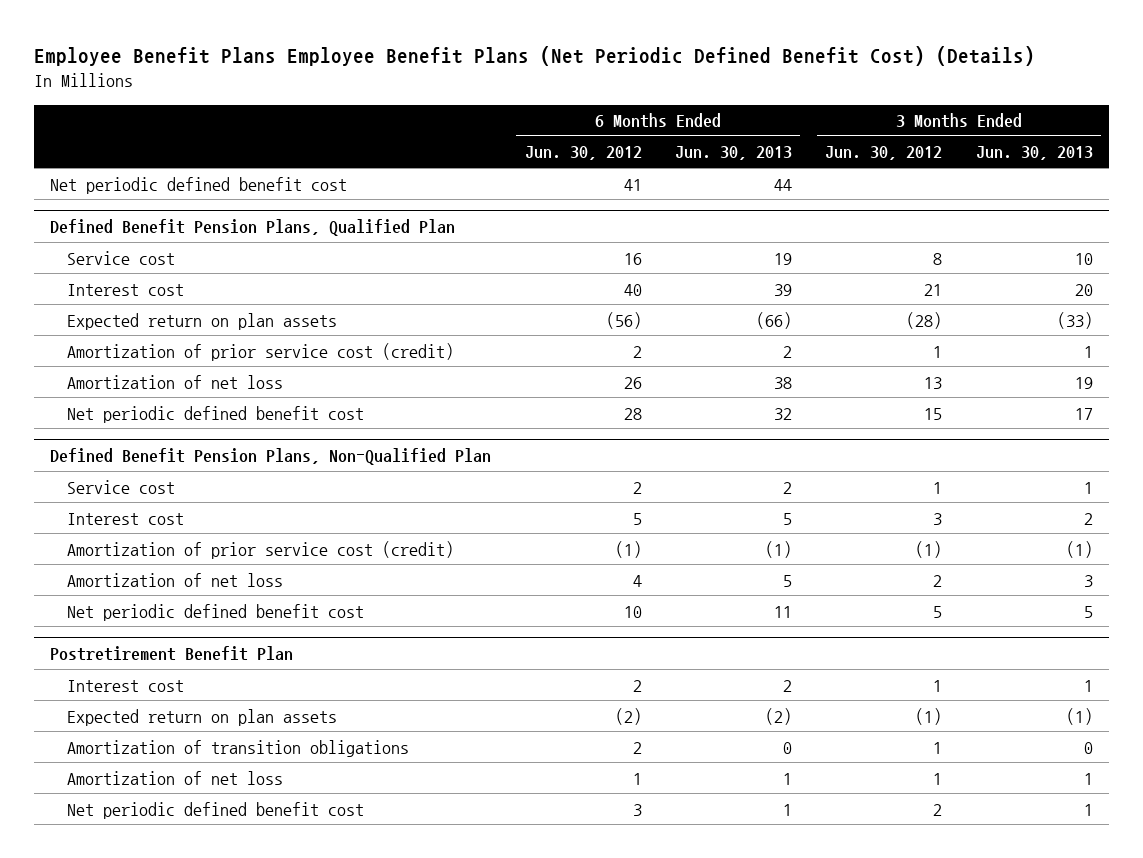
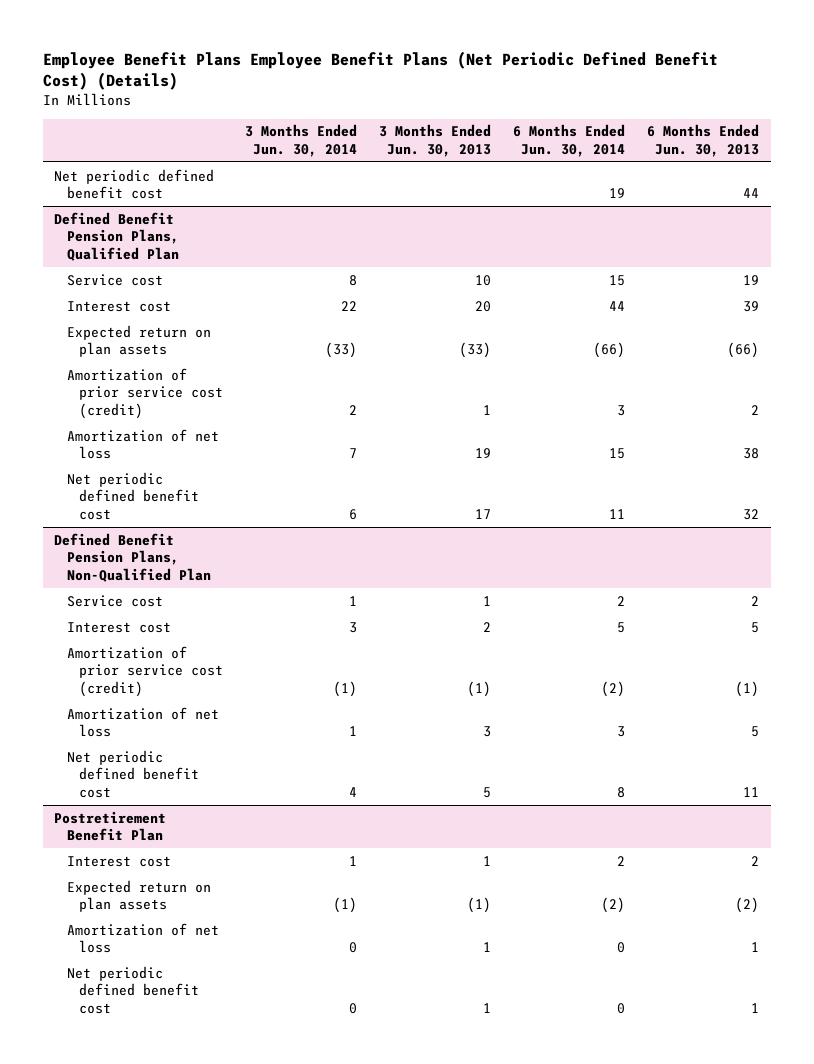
[524,146,642,161] Jun. 30, 2012 -> none
[825,146,943,161] Jun. 30, 2012 -> none
none -> [244,124,357,158] 3 Months Ended Jun. 30, 2014
none -> [513,124,626,158] 6 Months Ended Jun. 30, 2014
[66,739,409,757] Amortization of transition obligations -> none

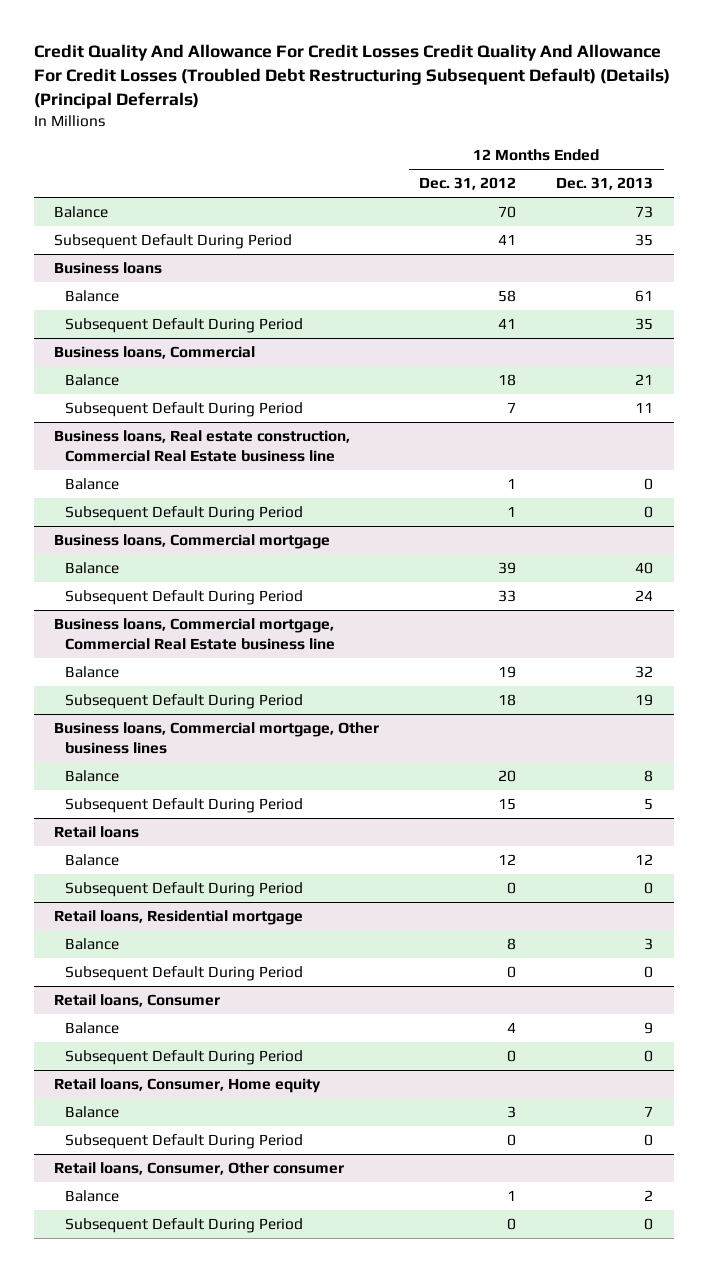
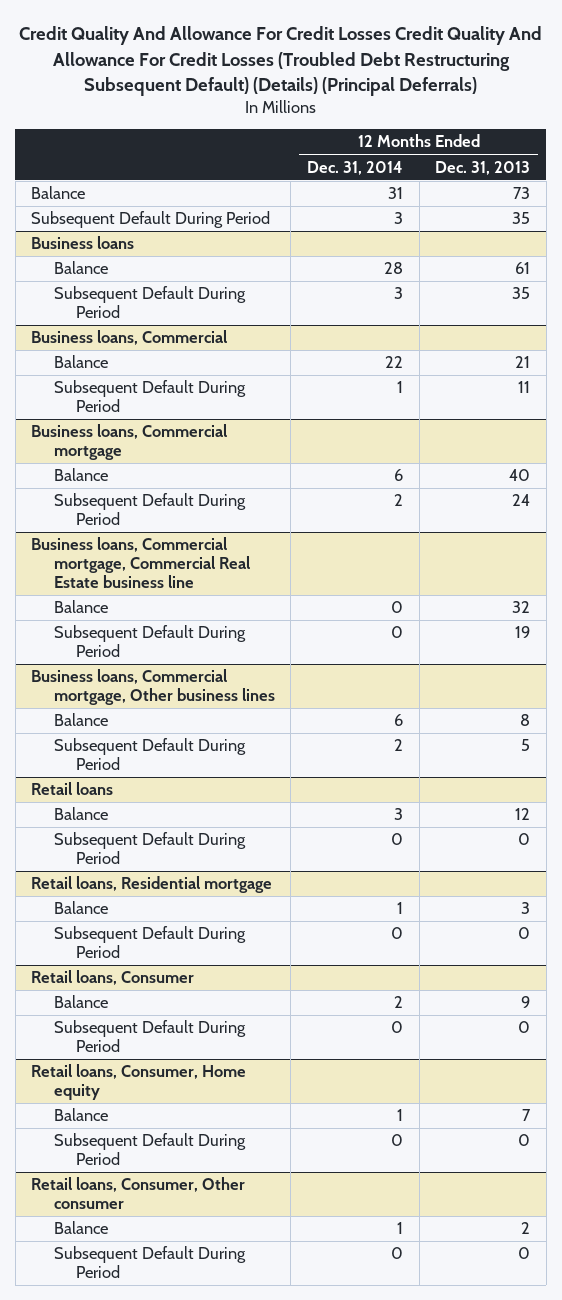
[419,177,517,191] Dec. 31, 2012 -> none
none -> [307,160,404,175] Dec. 31, 2014
[53,430,350,462] Business loans, Real estate construction, Commercial Real Estate business line -> none
[65,478,120,491] Balance -> none
[65,506,304,522] Subsequent Default During Period -> none

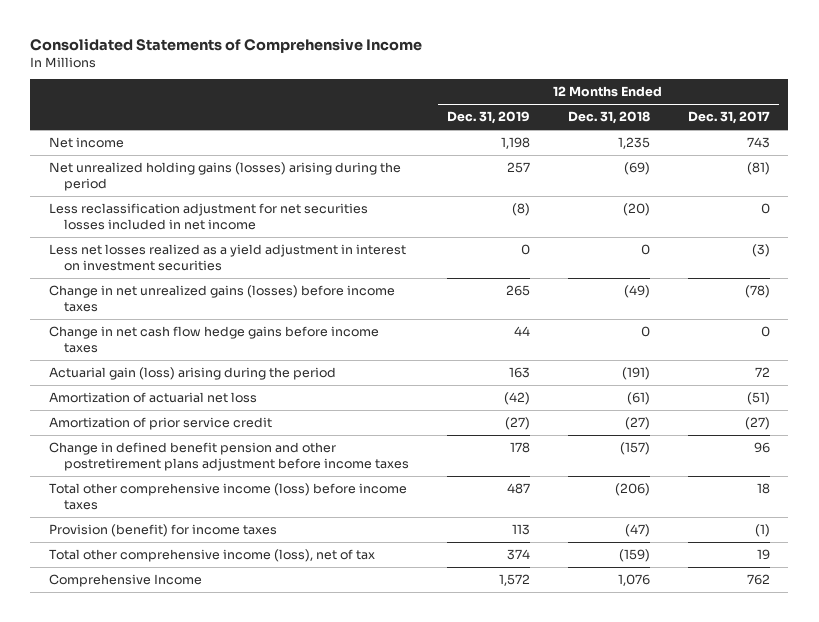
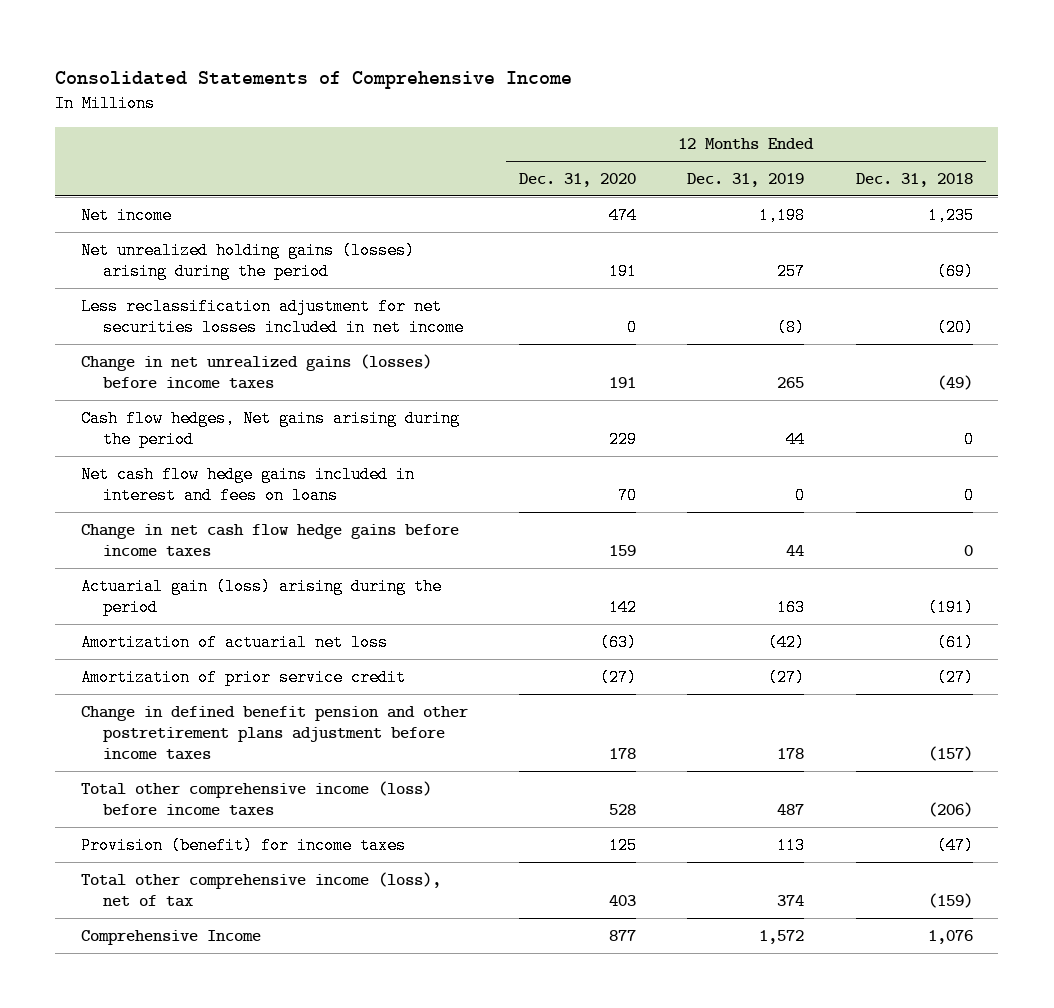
[687,111,770,125] Dec. 31, 2017 -> none
none -> [519,172,637,187] Dec. 31, 2020
[49,244,407,271] Less net losses realized as a yield adjustment in interest on investment securities -> none
none -> [80,409,460,448] Cash flow hedges, Net gains arising during the period
none -> [80,465,415,504] Net cash flow hedge gains included in interest and fees on loans

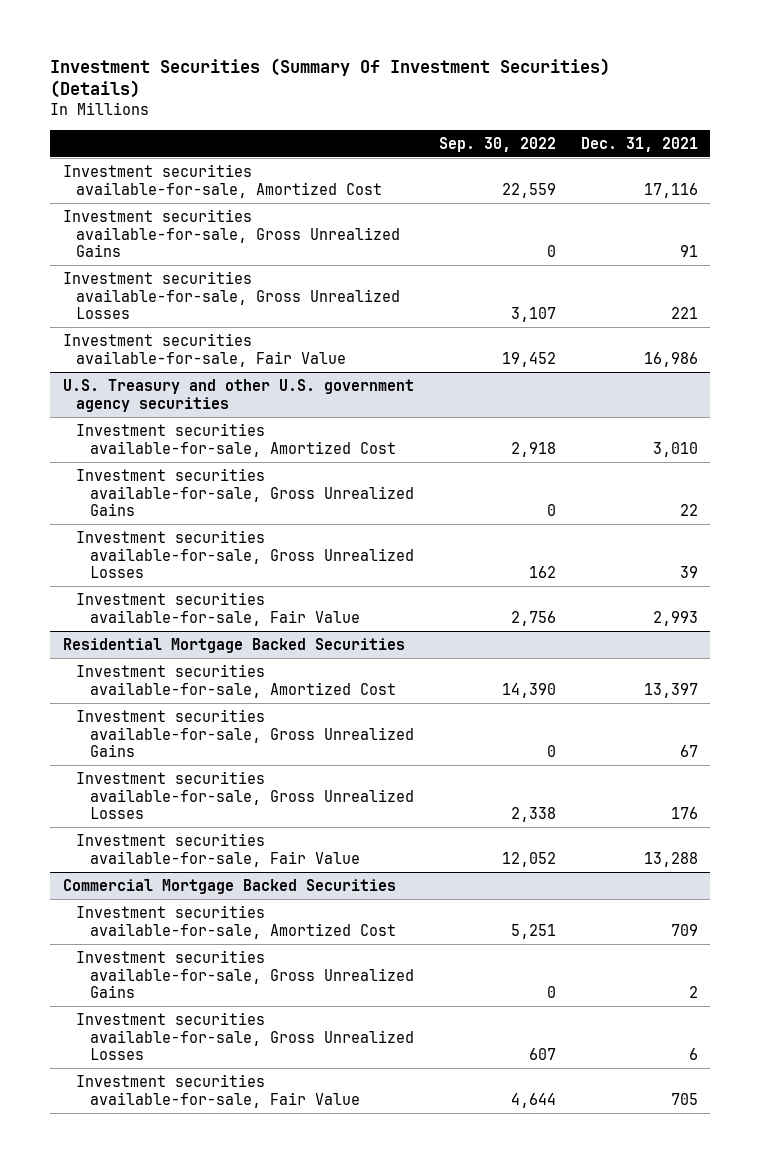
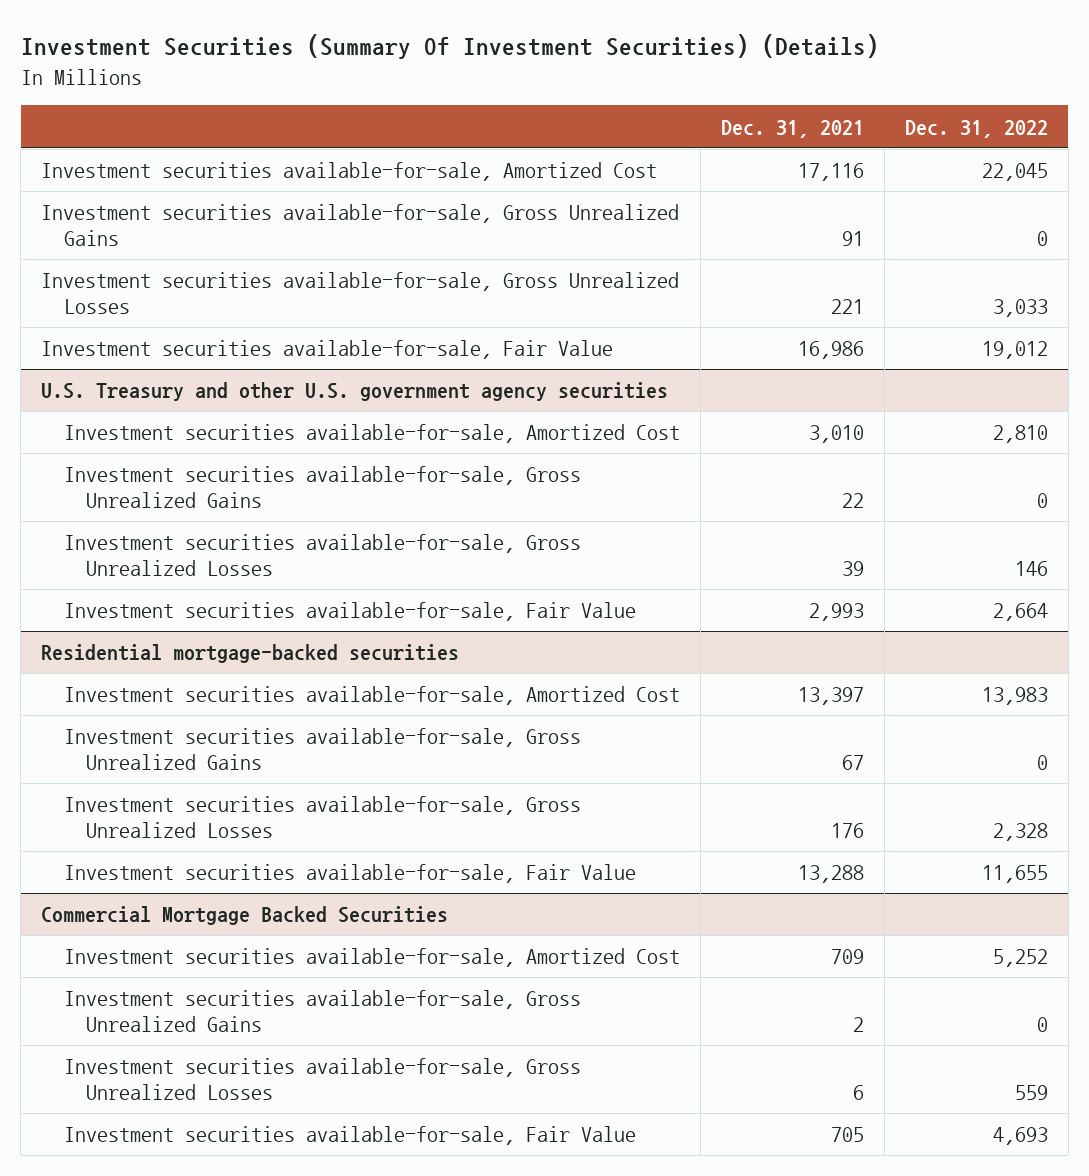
[438,136,556,152] Sep. 30, 2022 -> none
none -> [904,119,1048,138] Dec. 31, 2022
[62,637,405,653] Residential Mortgage Backed Securities -> [41,644,460,664] Residential mortgage-backed securities

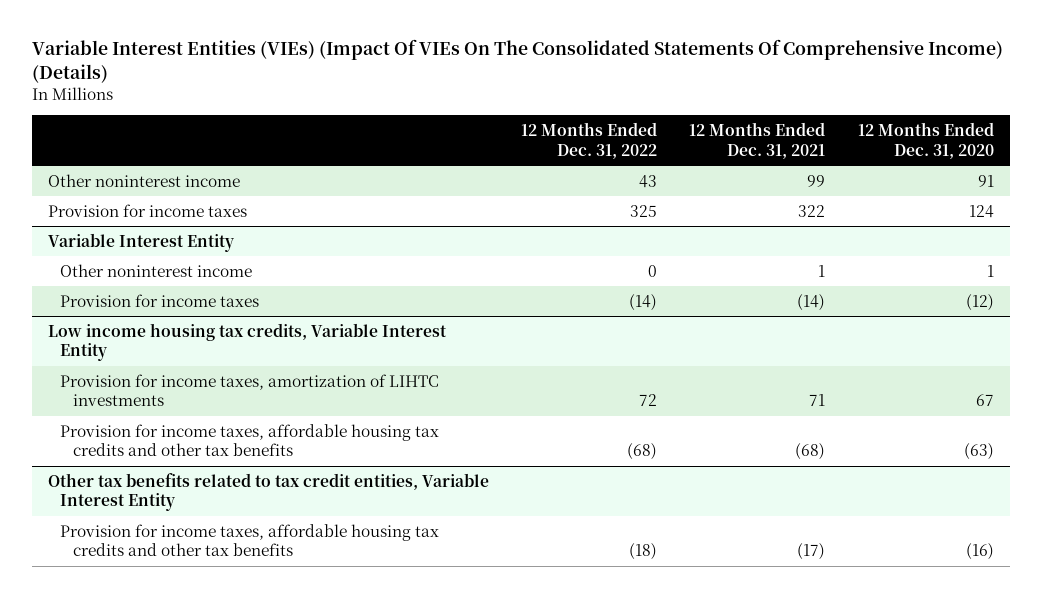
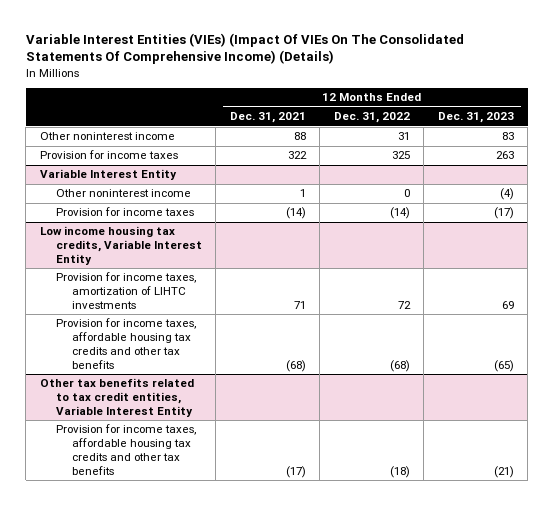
[857,122,994,159] 12 Months Ended Dec. 31, 2020 -> none
none -> [437,112,514,124] Dec. 31, 2023
[638,174,657,188] 43 -> [397,132,410,141] 31
[807,174,826,187] 99 -> [293,132,306,141] 88

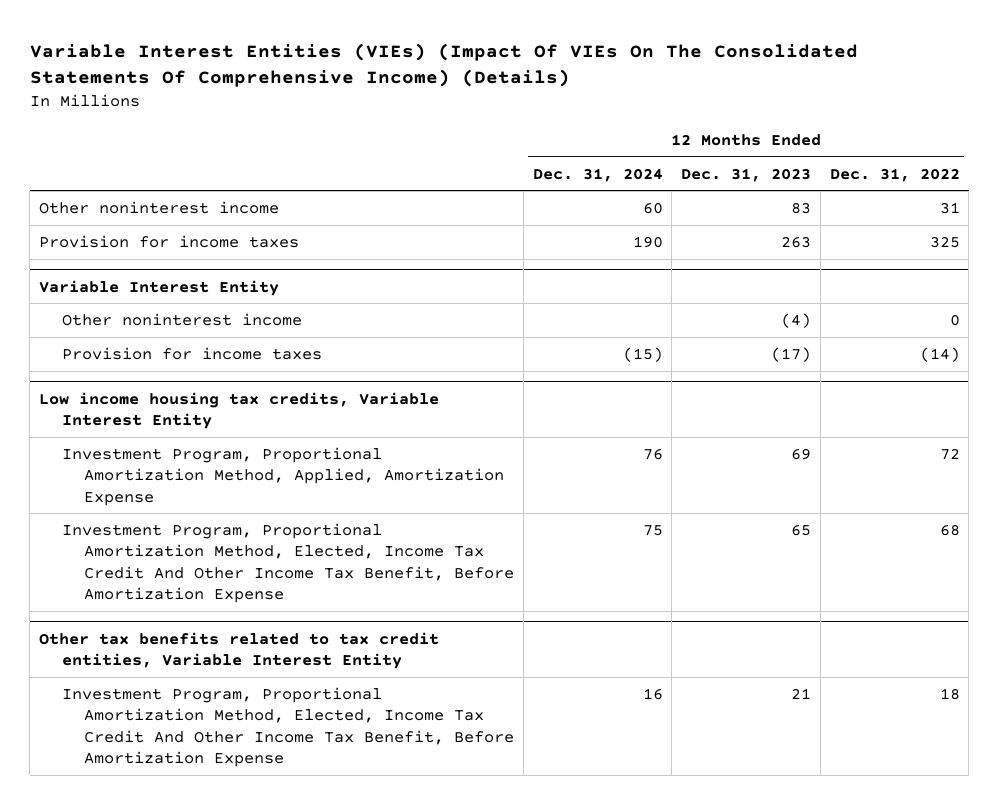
[229,112,306,124] Dec. 31, 2021 -> none
none -> [532,167,663,182] Dec. 31, 2024
[55,318,196,369] Provision for income taxes, affordable housing tax credits and other tax benefits -> none
[55,272,196,310] Provision for income taxes, amortization of LIHTC investments -> [61,446,505,506] Investment Program, Proportional Amortization Method, Applied, Amortization Expense
none -> [61,522,515,604] Investment Program, Proportional Amortization Method, Elected, Income Tax Credit And Other Income Tax Benefit, Before Amortization Expense
[55,424,196,475] Provision for income taxes, affordable housing tax credits and other tax benefits -> none
none -> [61,686,515,768] Investment Program, Proportional Amortization Method, Elected, Income Tax Credit And Other Income Tax Benefit, Before Amortization Expense

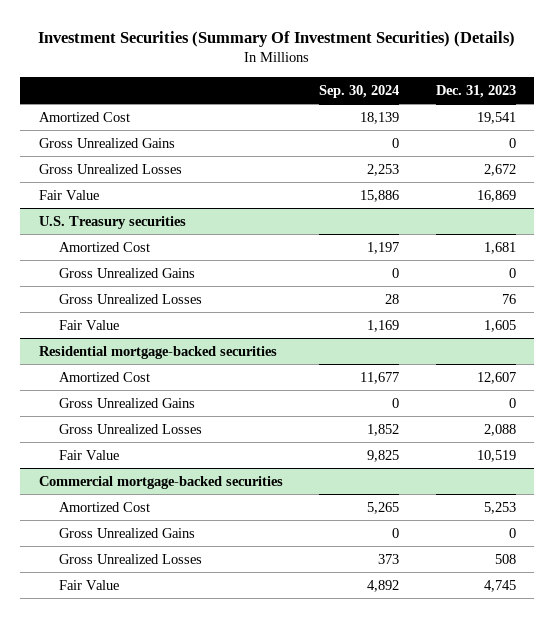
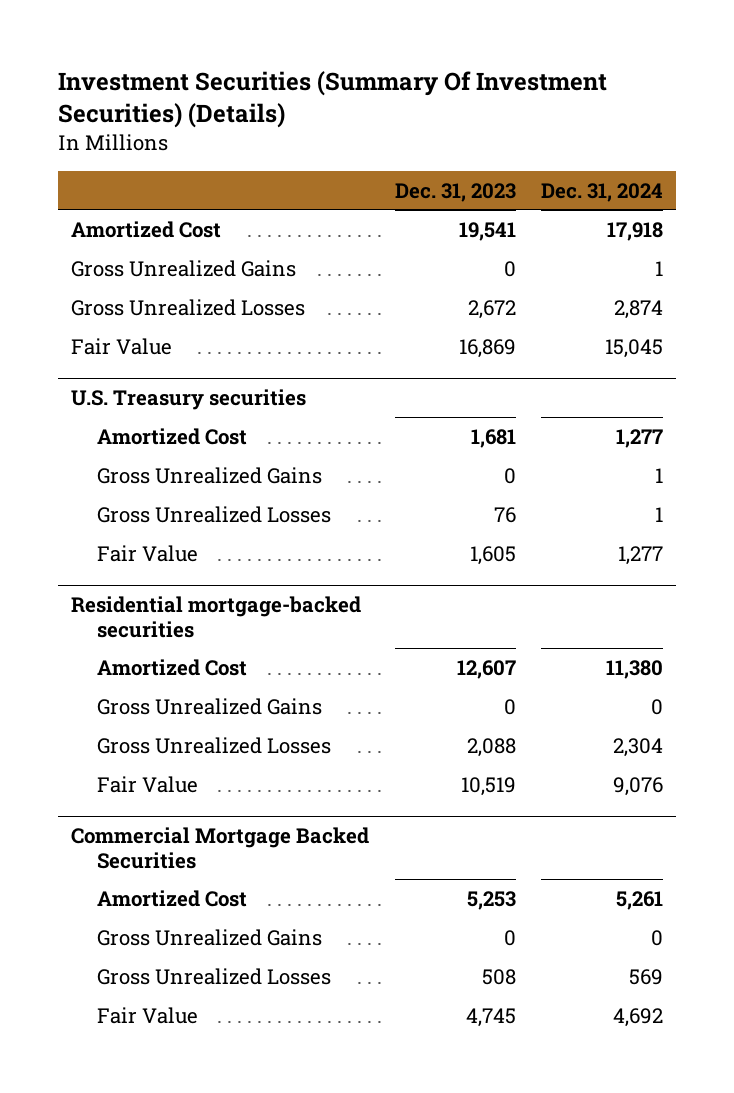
[319,84,400,98] Sep. 30, 2024 -> none
none -> [541,182,664,202] Dec. 31, 2024
[38,475,283,489] Commercial mortgage-backed securities -> [71,826,370,869] Commercial Mortgage Backed Securities

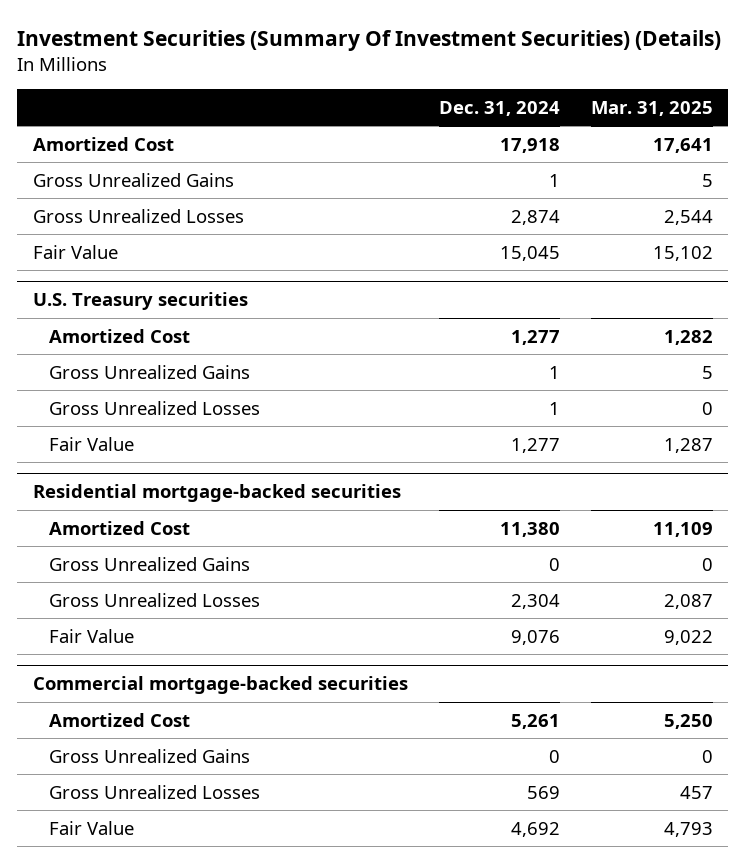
[394,182,516,202] Dec. 31, 2023 -> none
none -> [590,100,713,116] Mar. 31, 2025
[71,826,370,869] Commercial Mortgage Backed Securities -> [32,676,408,695] Commercial mortgage-backed securities

